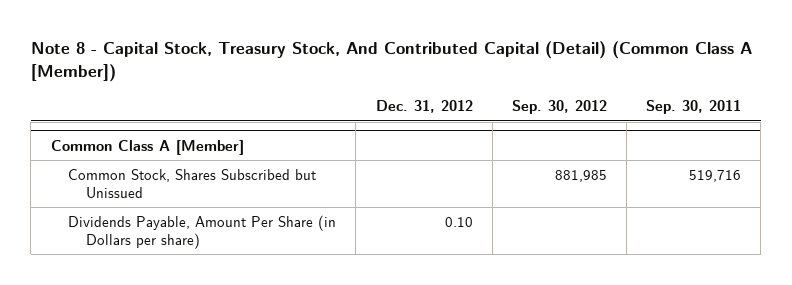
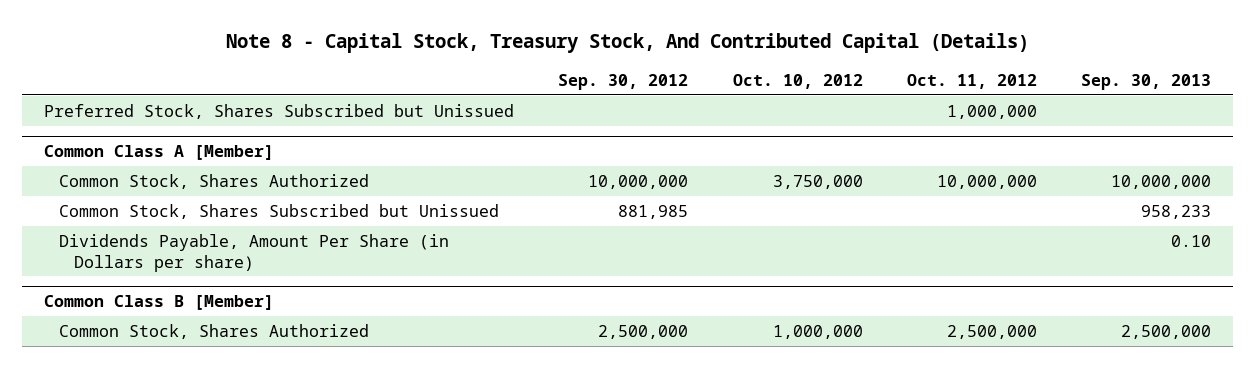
[30,40,752,82] Note 8 - Capital Stock, Treasury Stock, And Contributed Capital (Detail) (Common Class A [Member]) -> [225,33,1029,54] Note 8 - Capital Stock, Treasury Stock, And Contributed Capital (Details)
[375,100,473,114] Dec. 31, 2012 -> none
[646,100,742,115] Sep. 30, 2011 -> none
none -> [732,73,863,89] Oct. 10, 2012
none -> [906,73,1037,89] Oct. 11, 2012
none -> [1080,73,1211,90] Sep. 30, 2013
none -> [44,103,515,119] Preferred Stock, Shares Subscribed but Unissued
none -> [59,173,370,189] Common Stock, Shares Authorized
none -> [44,295,275,311] Common Class B [Member]
none -> [59,323,370,339] Common Stock, Shares Authorized

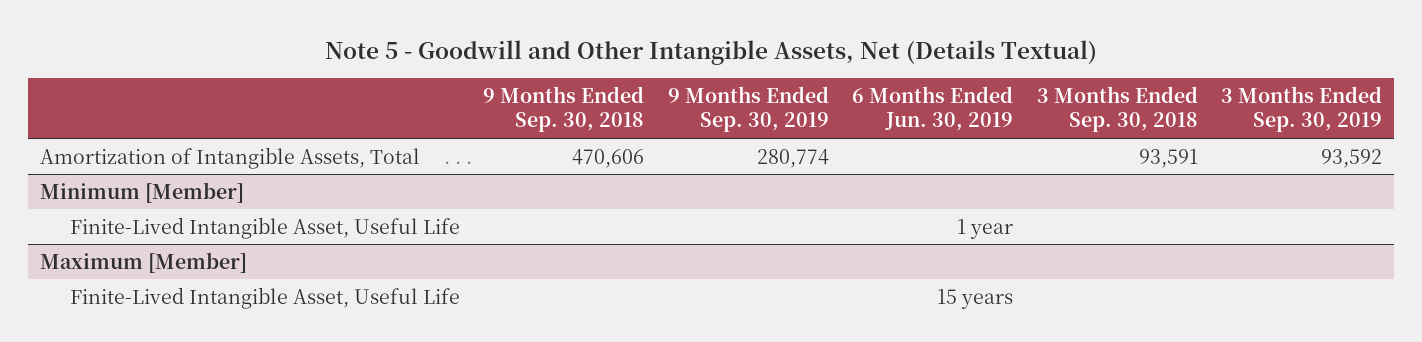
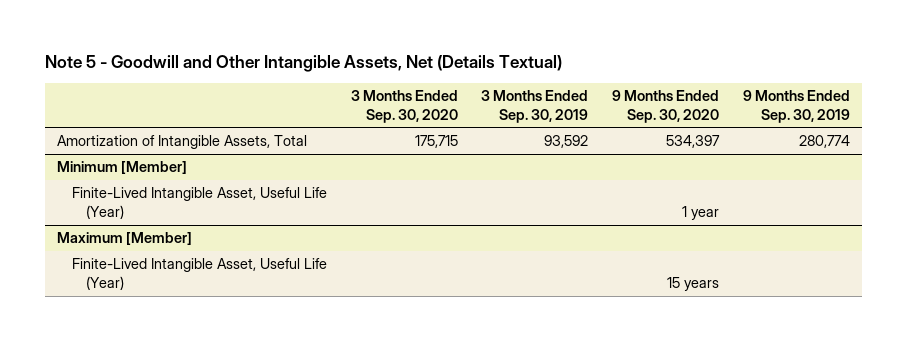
[483,85,645,133] 9 Months Ended Sep. 30, 2018 -> none
[852,85,1014,132] 6 Months Ended Jun. 30, 2019 -> none
[1036,85,1198,133] 3 Months Ended Sep. 30, 2018 -> none
none -> [350,90,458,123] 3 Months Ended Sep. 30, 2020
none -> [612,90,720,123] 9 Months Ended Sep. 30, 2020
[69,216,460,239] Finite-Lived Intangible Asset, Useful Life -> [71,187,327,219] Finite-Lived Intangible Asset, Useful Life (Year)
[69,286,460,309] Finite-Lived Intangible Asset, Useful Life -> [71,258,327,290] Finite-Lived Intangible Asset, Useful Life (Year)

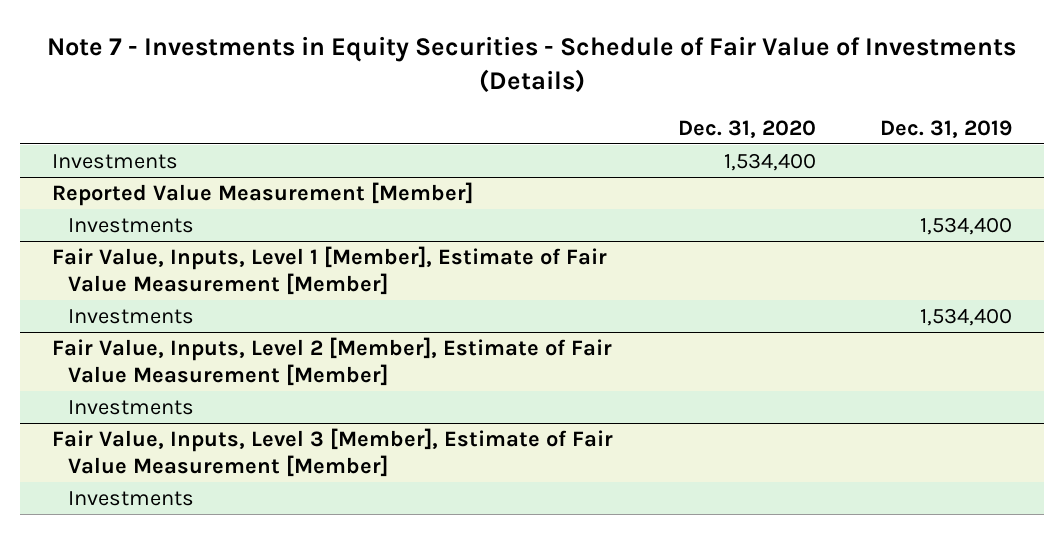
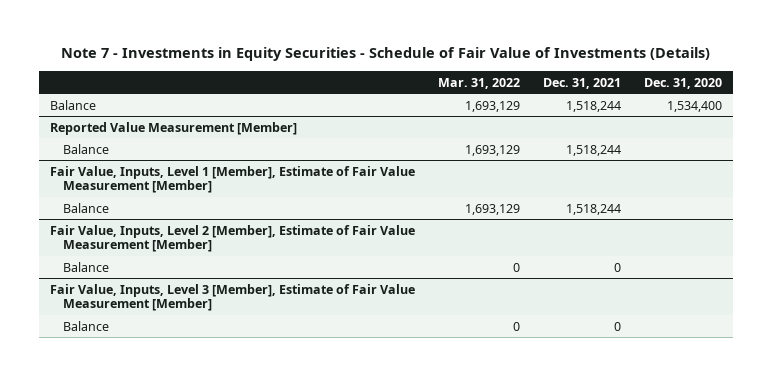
[879,119,1012,138] Dec. 31, 2019 -> none
none -> [437,77,520,89] Mar. 31, 2022
none -> [542,77,621,89] Dec. 31, 2021
[52,153,179,169] Investments -> [50,99,97,110] Balance
[68,217,195,233] Investments -> [63,143,110,154] Balance
[68,308,195,324] Investments -> [63,202,110,213] Balance
[68,399,195,415] Investments -> [63,261,110,272] Balance
[68,490,195,506] Investments -> [63,320,110,331] Balance

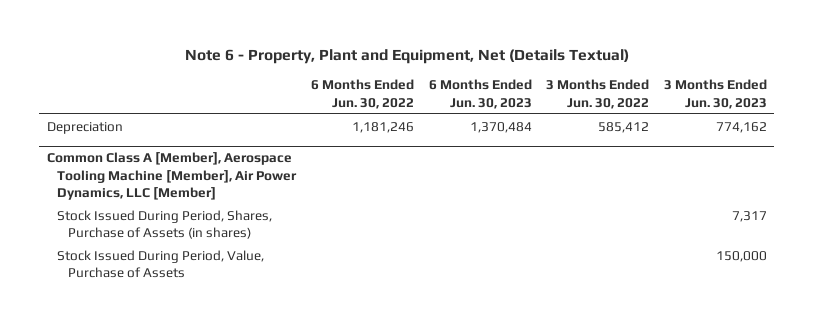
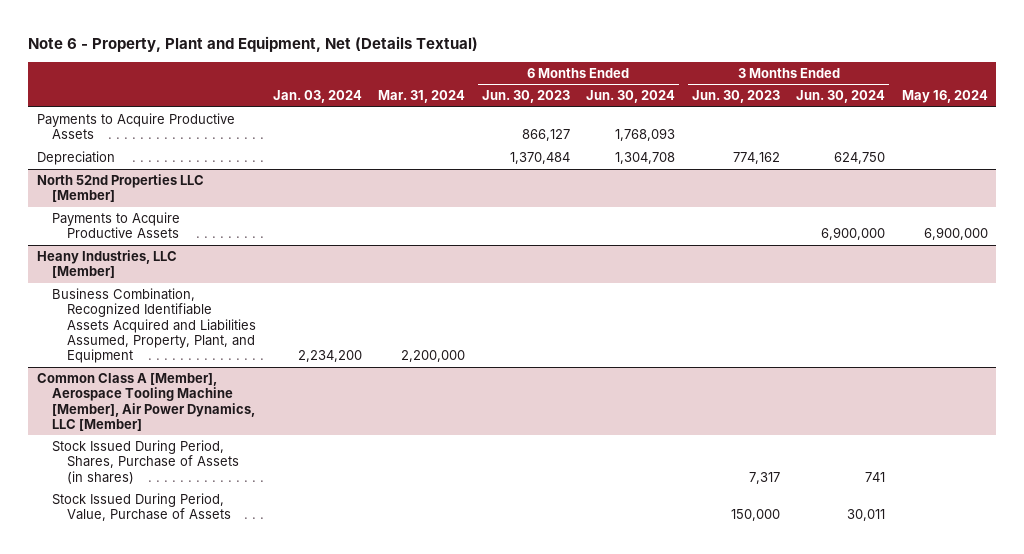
[310,79,414,109] 6 Months Ended Jun. 30, 2022 -> none
[546,79,650,109] 3 Months Ended Jun. 30, 2022 -> none
none -> [272,90,362,104] Jan. 03, 2024
none -> [378,90,466,104] Mar. 31, 2024
none -> [586,90,676,104] Jun. 30, 2024
none -> [796,90,886,104] Jun. 30, 2024
none -> [901,90,988,104] May 16, 2024
none -> [36,113,235,140] Payments to Acquire Productive Assets
none -> [36,174,204,203] North 52nd Properties LLC [Member]
none -> [51,212,180,239] Payments to Acquire Productive Assets
none -> [36,250,177,279] Heany Industries, LLC [Member]
none -> [51,288,257,364] Business Combination, Recognized Identifiable Assets Acquired and Liabilities Assumed, Property, Plant, and Equipment

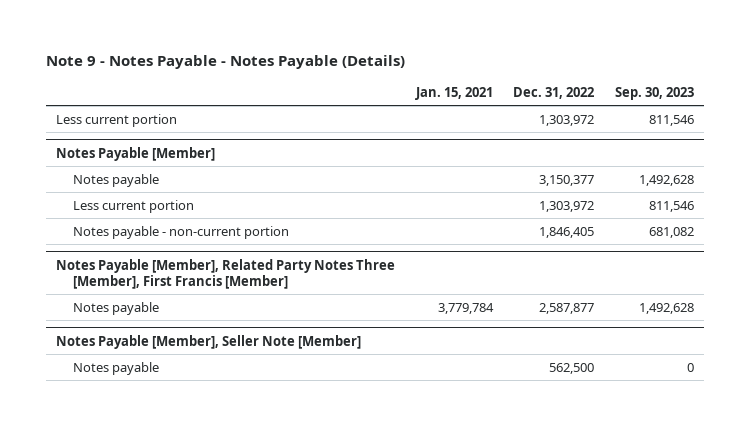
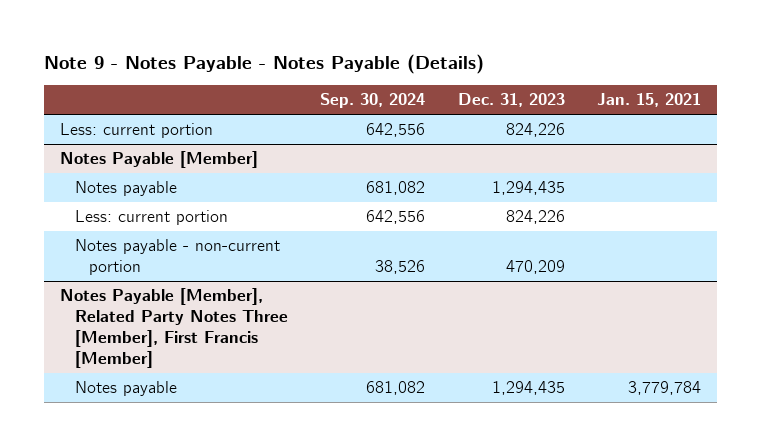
[513,86,595,99] Dec. 31, 2022 -> none
[615,86,695,100] Sep. 30, 2023 -> none
none -> [320,93,426,109] Sep. 30, 2024
none -> [457,93,565,108] Dec. 31, 2023
[55,113,177,127] Less current portion -> [59,123,213,139] Less: current portion
[72,199,194,213] Less current portion -> [74,210,228,226] Less: current portion
[55,334,361,349] Notes Payable [Member], Seller Note [Member] -> none
[72,361,159,375] Notes payable -> none

